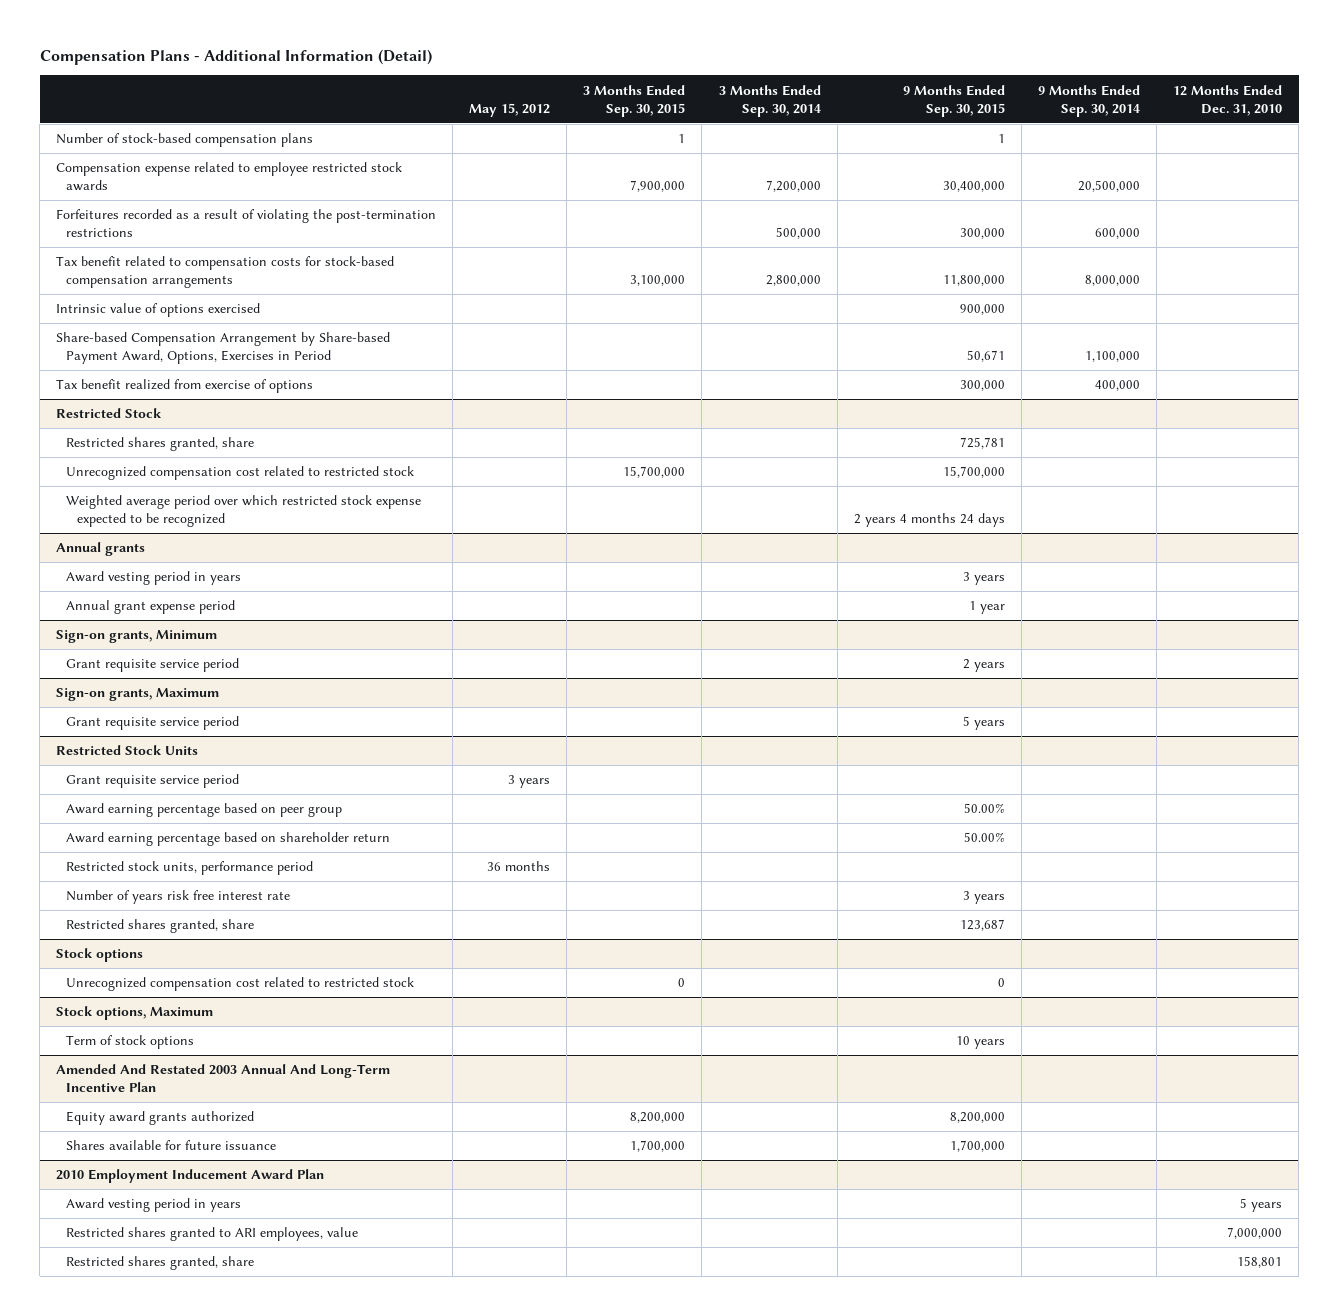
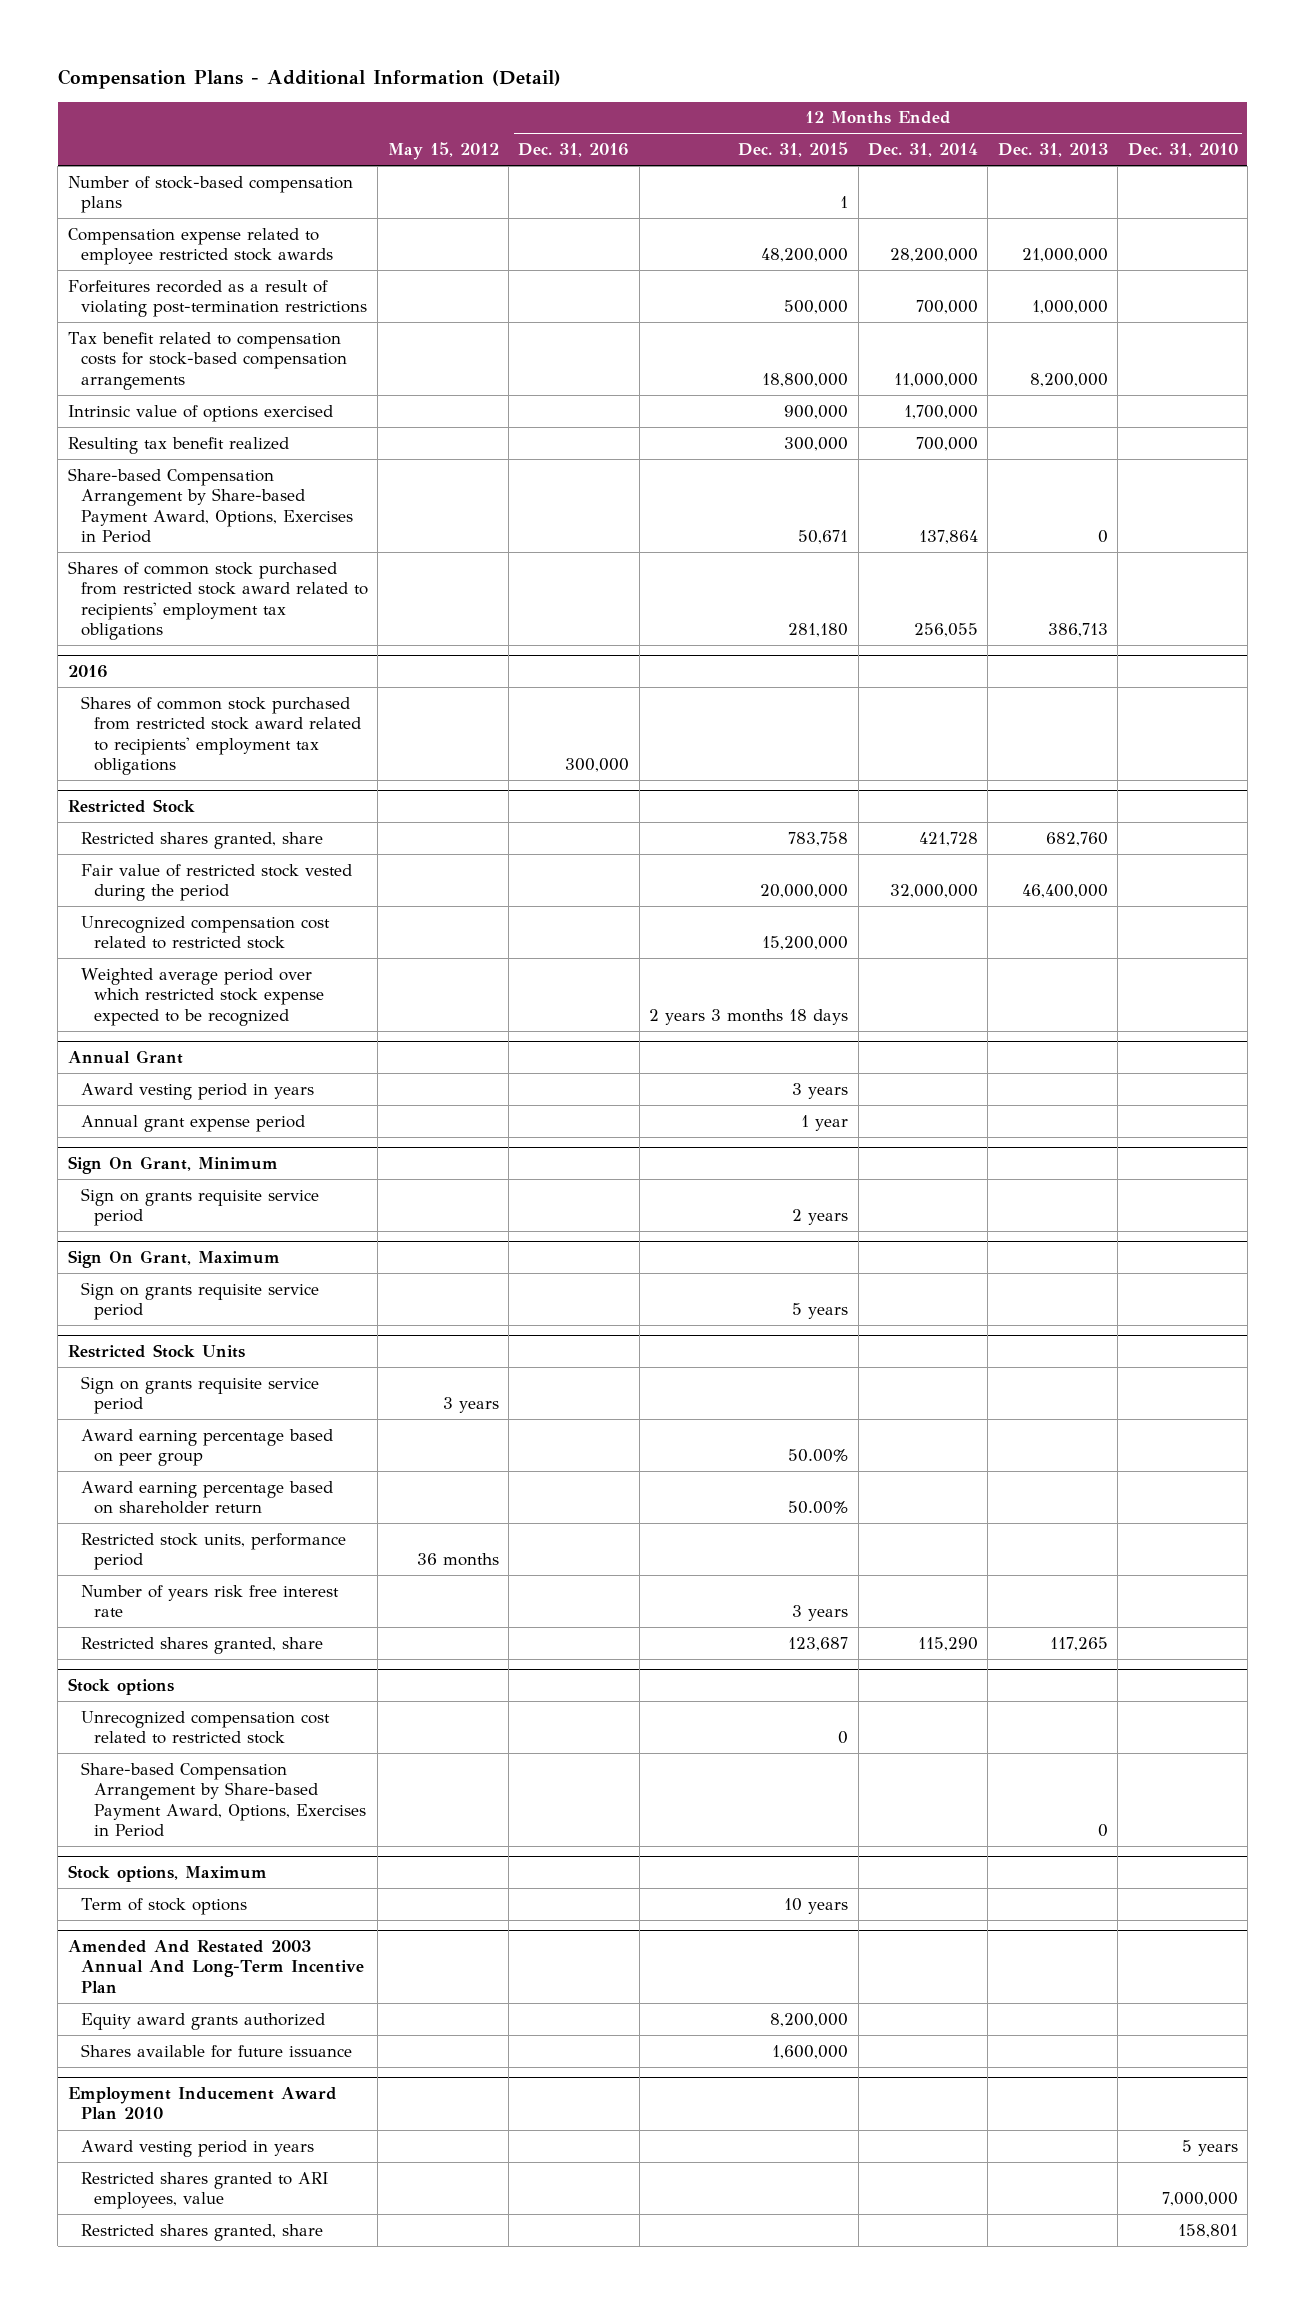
[583,84,686,117] 3 Months Ended Sep. 30, 2015 -> none
[718,84,821,117] 3 Months Ended Sep. 30, 2014 -> none
[902,84,1005,117] 9 Months Ended Sep. 30, 2015 -> none
[1037,84,1140,117] 9 Months Ended Sep. 30, 2014 -> none
none -> [518,143,630,158] Dec. 31, 2016
none -> [738,142,849,158] Dec. 31, 2015
none -> [868,143,979,158] Dec. 31, 2014
none -> [997,143,1108,158] Dec. 31, 2013
[56,209,437,238] Forfeitures recorded as a result of violating the post-termination restrictions -> [67,279,367,318] Forfeitures recorded as a result of violating post-termination restrictions
none -> [67,436,289,454] Resulting tax benefit realized
[56,379,314,394] Tax benefit realized from exercise of options -> none
none -> [67,560,368,641] Shares of common stock purchased from restricted stock award related to recipients' employment tax obligations
none -> [67,665,108,679] 2016
none -> [80,695,362,776] Shares of common stock purchased from restricted stock award related to recipients' employment tax obligations
none -> [80,863,352,902] Fair value of restricted stock vested during the period
[56,542,146,557] Annual grants -> [67,1050,183,1065] Annual Grant
[56,630,218,644] Sign-on grants, Minimum -> [67,1156,278,1175] Sign On Grant, Minimum
[66,658,240,673] Grant requisite service period -> [80,1187,319,1227] Sign on grants requisite service period
[56,688,220,702] Sign-on grants, Maximum -> [67,1250,280,1269] Sign On Grant, Maximum
[66,716,240,731] Grant requisite service period -> [80,1281,319,1321] Sign on grants requisite service period
[66,774,240,789] Grant requisite service period -> [80,1375,319,1415] Sign on grants requisite service period
none -> [80,1761,367,1838] Share-based Compensation Arrangement by Share-based Payment Award, Options, Exercises in Period
[56,1169,325,1184] 2010 Employment Inducement Award Plan -> [67,2087,337,2120] Employment Inducement Award Plan 2010

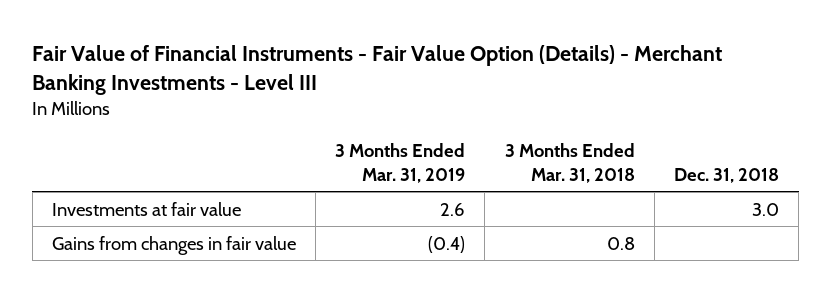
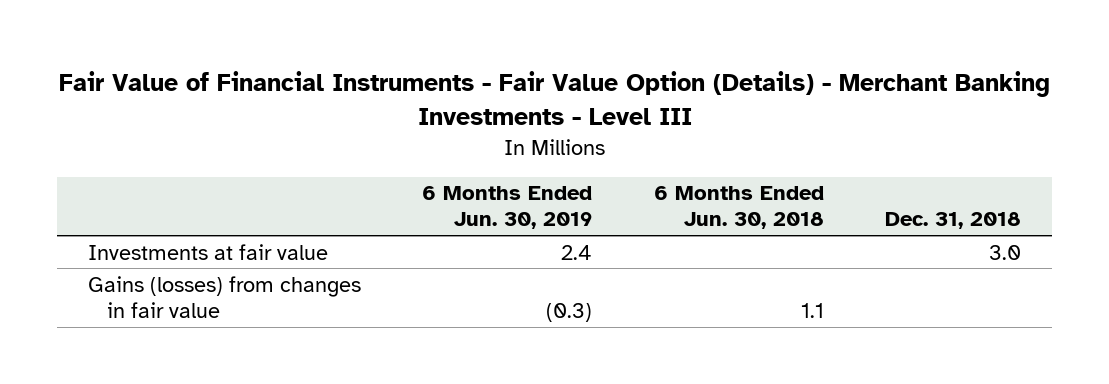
[335,143,466,183] 3 Months Ended Mar. 31, 2019 -> none
[504,143,635,183] 3 Months Ended Mar. 31, 2018 -> none
none -> [422,186,593,230] 6 Months Ended Jun. 30, 2019
none -> [653,186,824,230] 6 Months Ended Jun. 30, 2018
[52,235,297,255] Gains from changes in fair value -> [87,275,361,318] Gains (losses) from changes in fair value

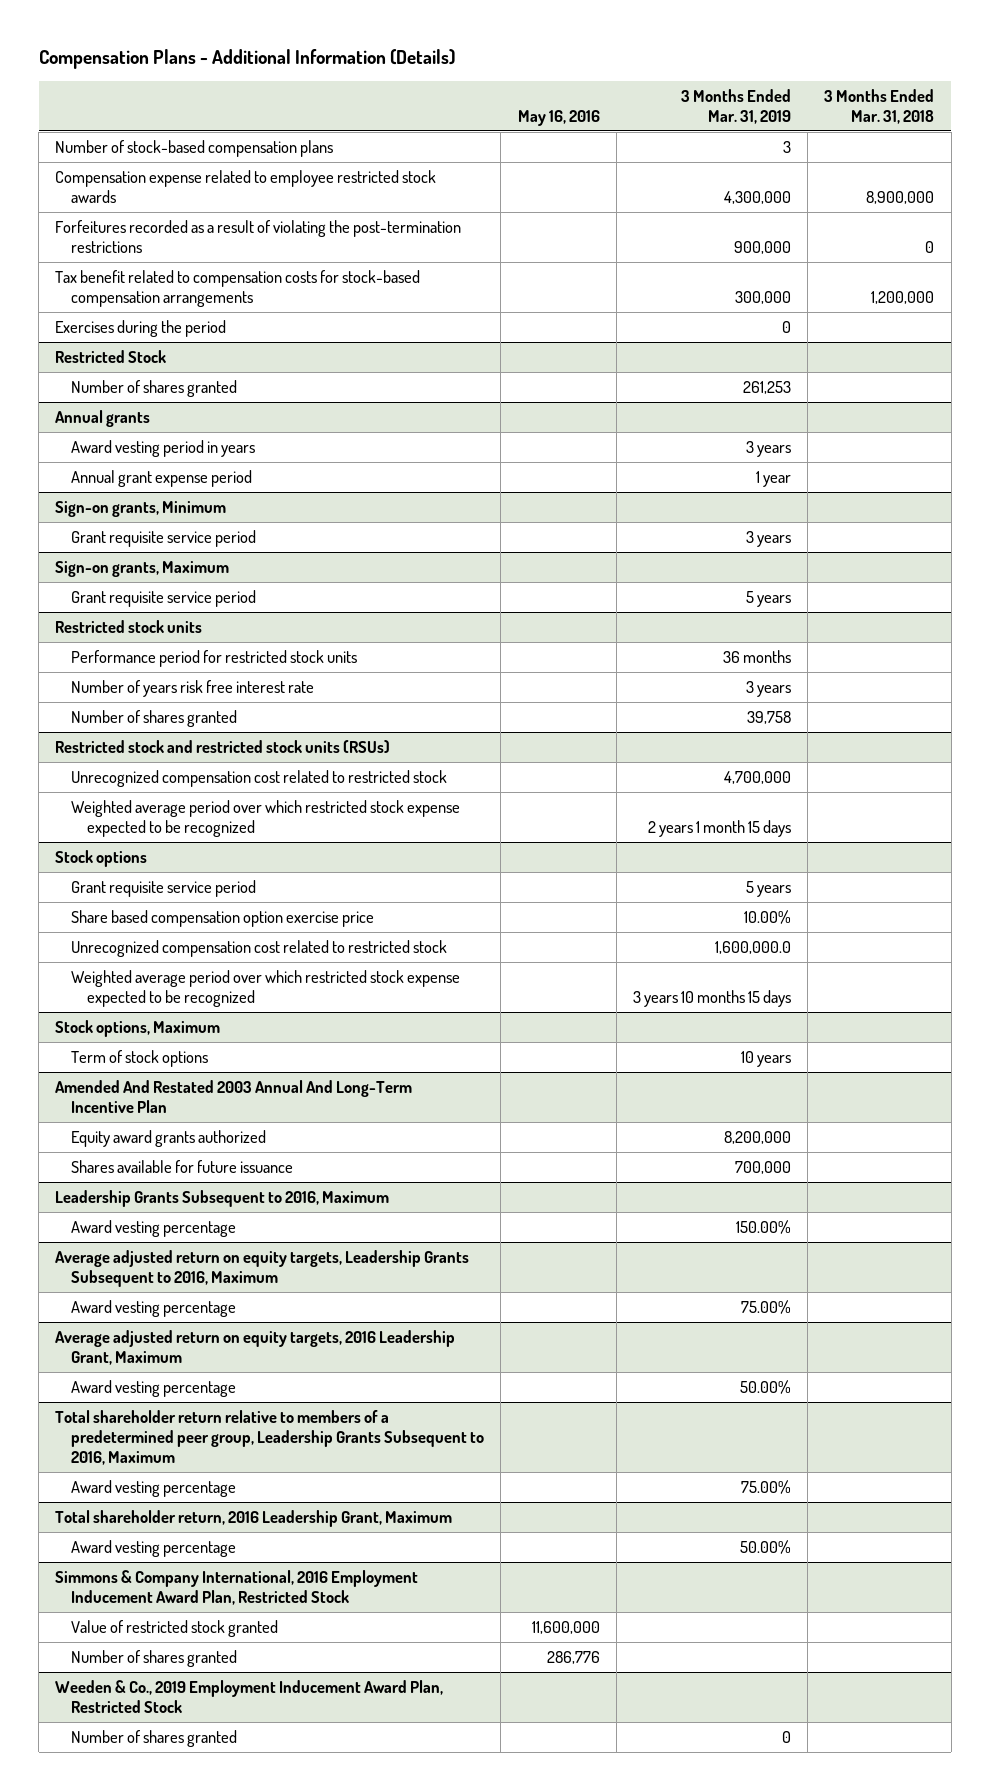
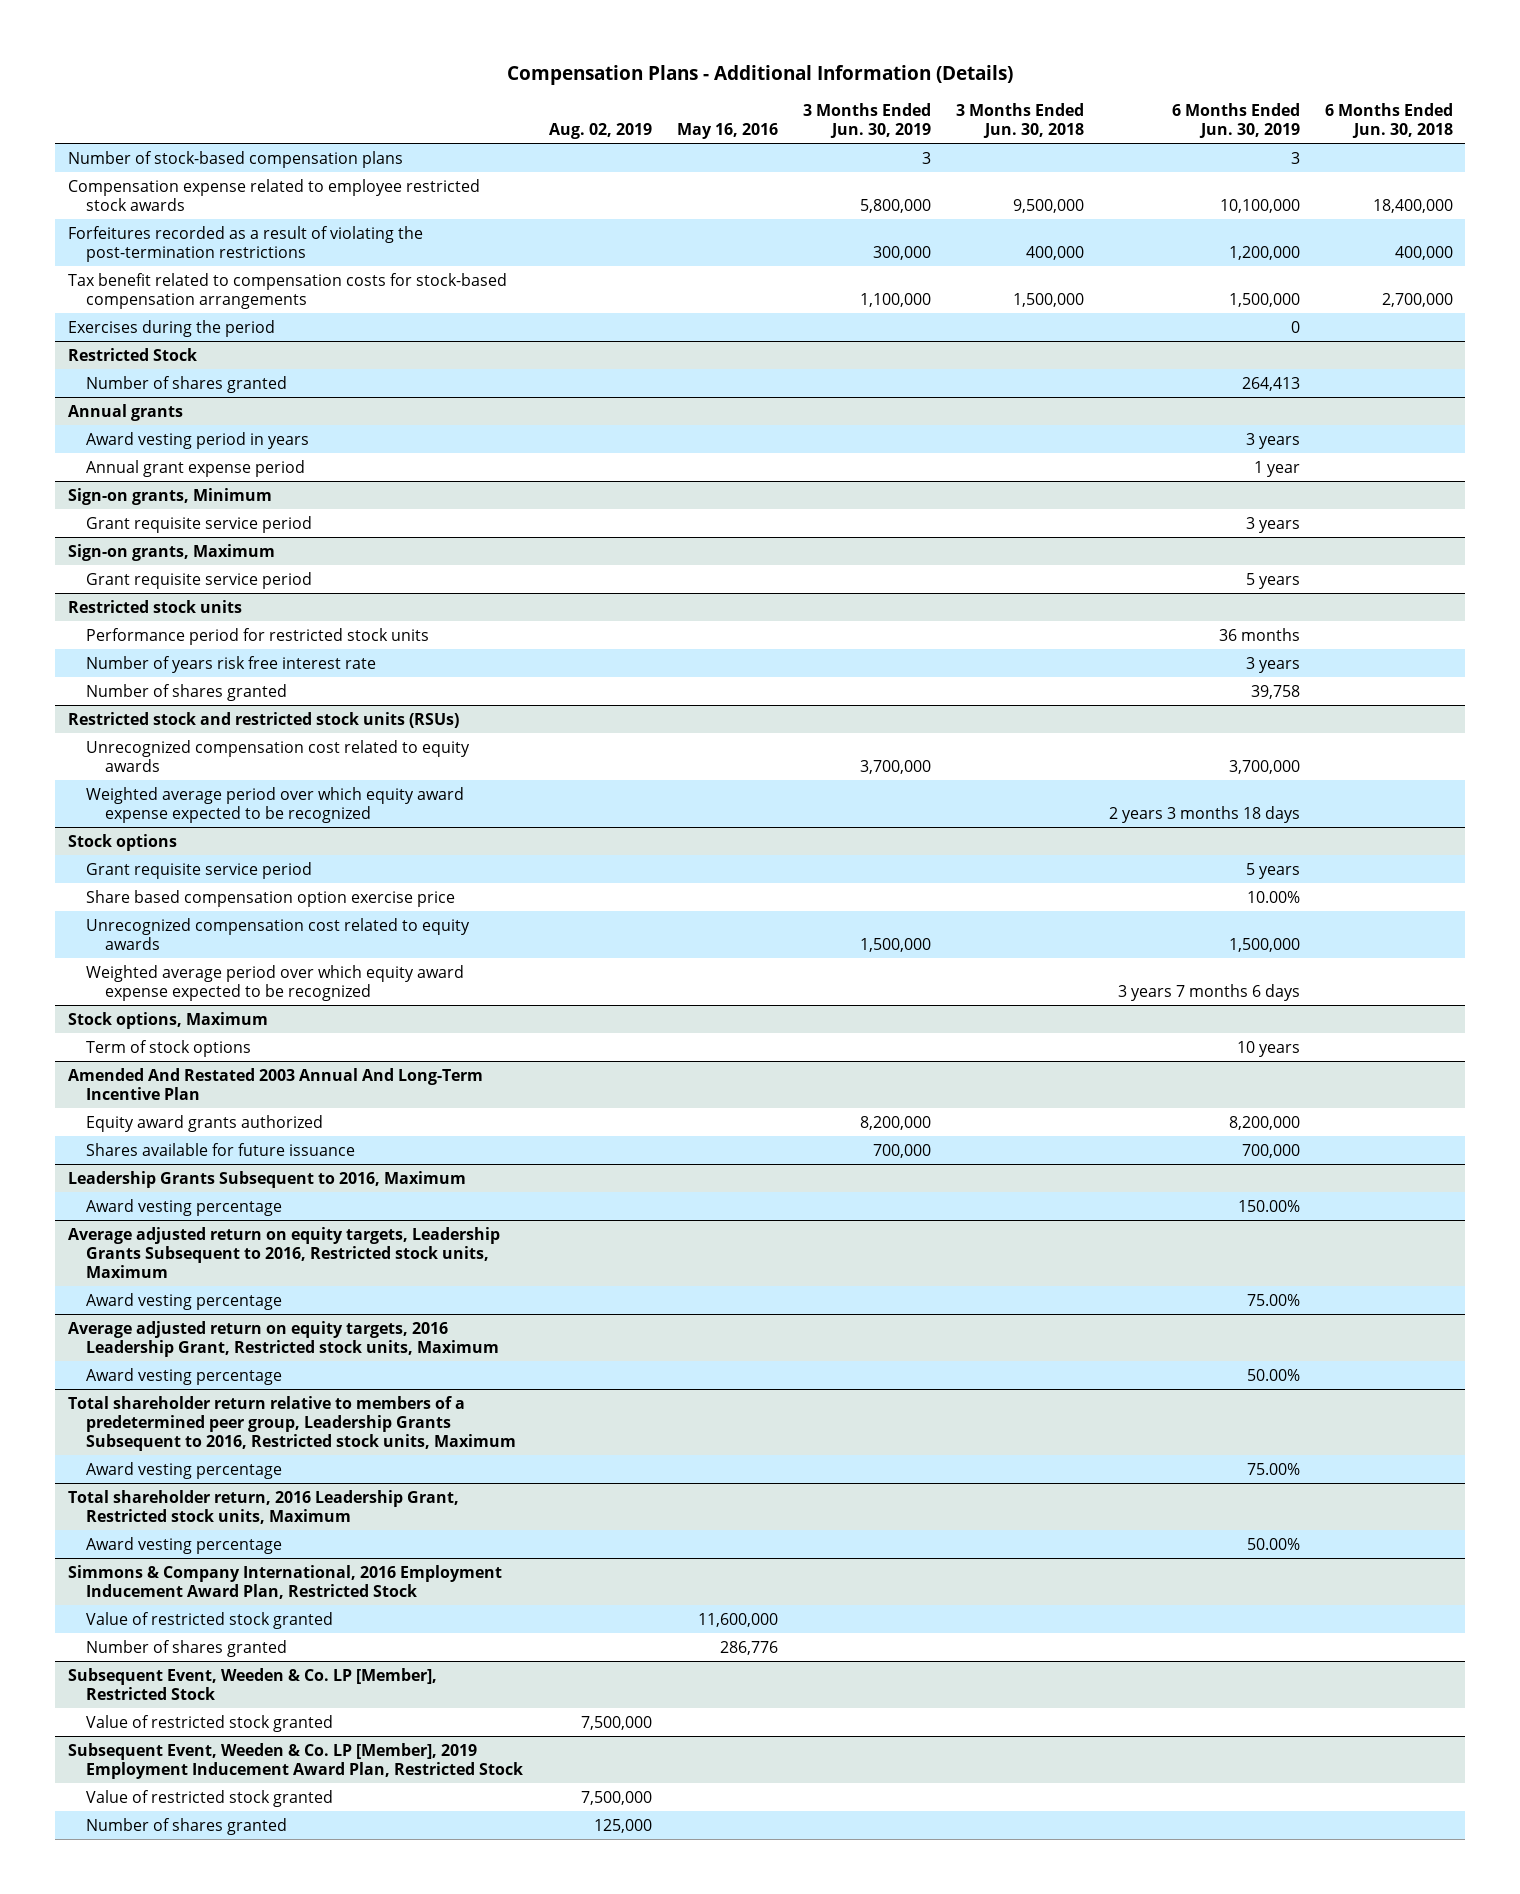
[680,88,791,124] 3 Months Ended Mar. 31, 2019 -> none
[824,88,935,124] 3 Months Ended Mar. 31, 2018 -> none
none -> [548,122,652,139] Aug. 02, 2019
none -> [802,102,931,138] 3 Months Ended Jun. 30, 2019
none -> [955,102,1084,138] 3 Months Ended Jun. 30, 2018
none -> [1171,102,1300,138] 6 Months Ended Jun. 30, 2019
none -> [1324,102,1453,138] 6 Months Ended Jun. 30, 2018
[71,769,448,787] Unrecognized compensation cost related to restricted stock -> [86,739,471,772] Unrecognized compensation cost related to equity awards
[71,799,461,837] Weighted average period over which restricted stock expense expected to be recognized -> [86,786,465,823] Weighted average period over which equity award expense expected to be recognized
[71,939,448,957] Unrecognized compensation cost related to restricted stock -> [86,917,471,950] Unrecognized compensation cost related to equity awards
[71,969,461,1007] Weighted average period over which restricted stock expense expected to be recognized -> [86,964,465,1001] Weighted average period over which equity award expense expected to be recognized
[55,1249,470,1287] Average adjusted return on equity targets, Leadership Grants Subsequent to 2016, Maximum -> [67,1226,500,1278] Average adjusted return on equity targets, Leadership Grants Subsequent to 2016, Restricted stock units, Maximum
[55,1329,456,1365] Average adjusted return on equity targets, 2016 Leadership Grant, Maximum -> [67,1320,500,1357] Average adjusted return on equity targets, 2016 Leadership Grant, Restricted stock units, Maximum
[55,1409,485,1465] Total shareholder return relative to members of a predetermined peer group, Leadership Grants Subsequent to 2016, Maximum -> [67,1395,517,1451] Total shareholder return relative to members of a predetermined peer group, Leadership Grants Subsequent to 2016, Restricted stock units, Maximum
[55,1509,453,1527] Total shareholder return, 2016 Leadership Grant, Maximum -> [67,1489,459,1524] Total shareholder return, 2016 Leadership Grant, Restricted stock units, Maximum
none -> [67,1667,437,1700] Subsequent Event, Weeden & Co. LP [Member], Restricted Stock
none -> [86,1714,334,1732] Value of restricted stock granted
[55,1679,444,1713] Weeden & Co., 2019 Employment Inducement Award Plan, Restricted Stock -> [67,1742,524,1779] Subsequent Event, Weeden & Co. LP [Member], 2019 Employment Inducement Award Plan, Restricted Stock
none -> [86,1789,334,1807] Value of restricted stock granted

